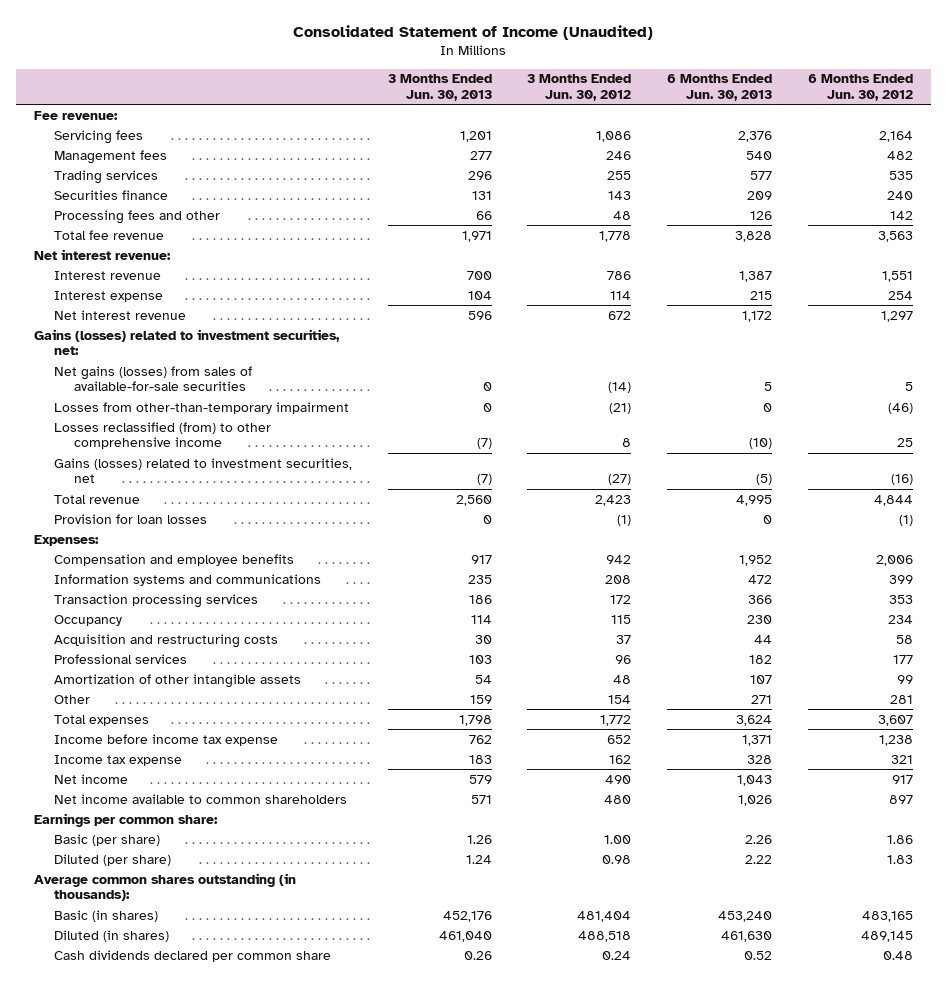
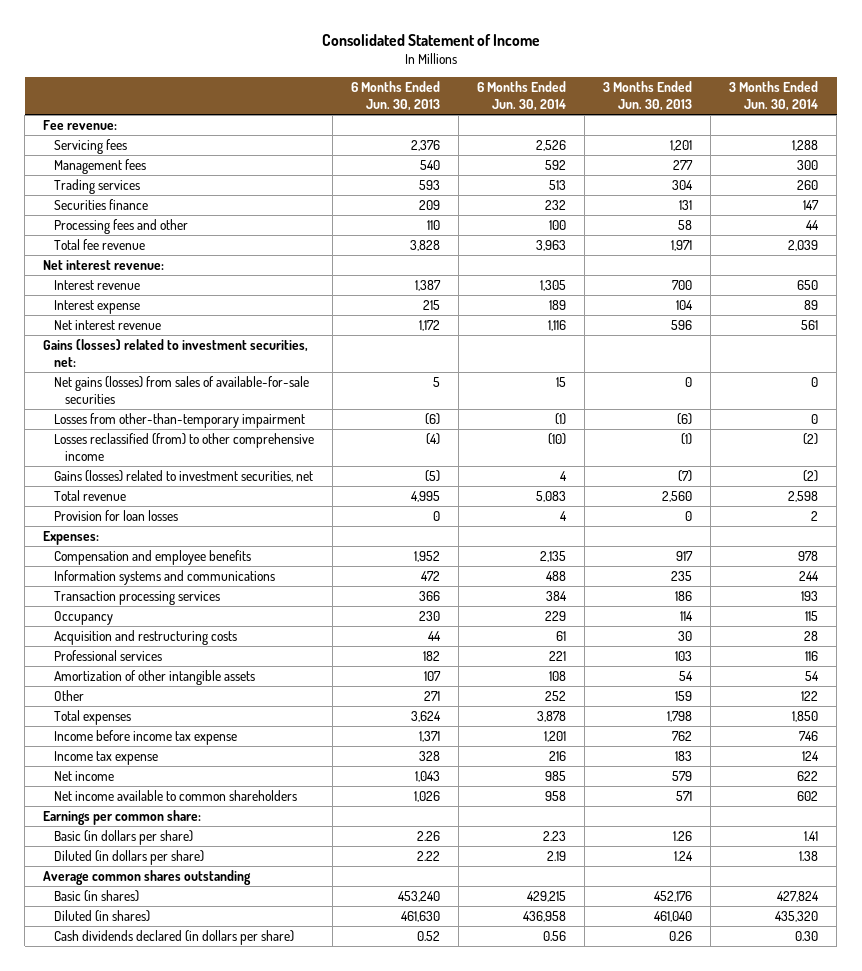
[293,24,654,40] Consolidated Statement of Income (Unaudited) -> [321,33,540,46] Consolidated Statement of Income
[527,74,632,101] 3 Months Ended Jun. 30, 2012 -> none
[807,74,913,101] 6 Months Ended Jun. 30, 2012 -> none
none -> [477,81,567,112] 6 Months Ended Jun. 30, 2014
none -> [729,81,819,112] 3 Months Ended Jun. 30, 2014
[467,170,492,180] 296 -> [672,180,694,191] 304
[750,170,773,180] 577 -> [419,180,441,191] 593
[475,210,492,220] 66 -> [678,220,693,231] 58
[750,210,773,220] 126 -> [427,220,441,231] 110
[482,402,492,412] 0 -> [677,413,693,426] (6)
[763,402,773,412] 0 -> [425,413,441,426] (6)
[476,438,492,450] (7) -> [681,433,693,446] (1)
[749,438,773,450] (10) -> [426,433,441,446] (4)
[53,833,160,846] Basic (per share) -> [54,830,194,846] Basic (in dollars per share)
[53,853,171,866] Diluted (per share) -> [54,850,205,866] Diluted (in dollars per share)
[33,872,296,902] Average common shares outstanding (in thousands): -> [43,870,252,886] Average common shares outstanding
[53,949,331,962] Cash dividends declared per common share -> [54,930,295,946] Cash dividends declared (in dollars per share)

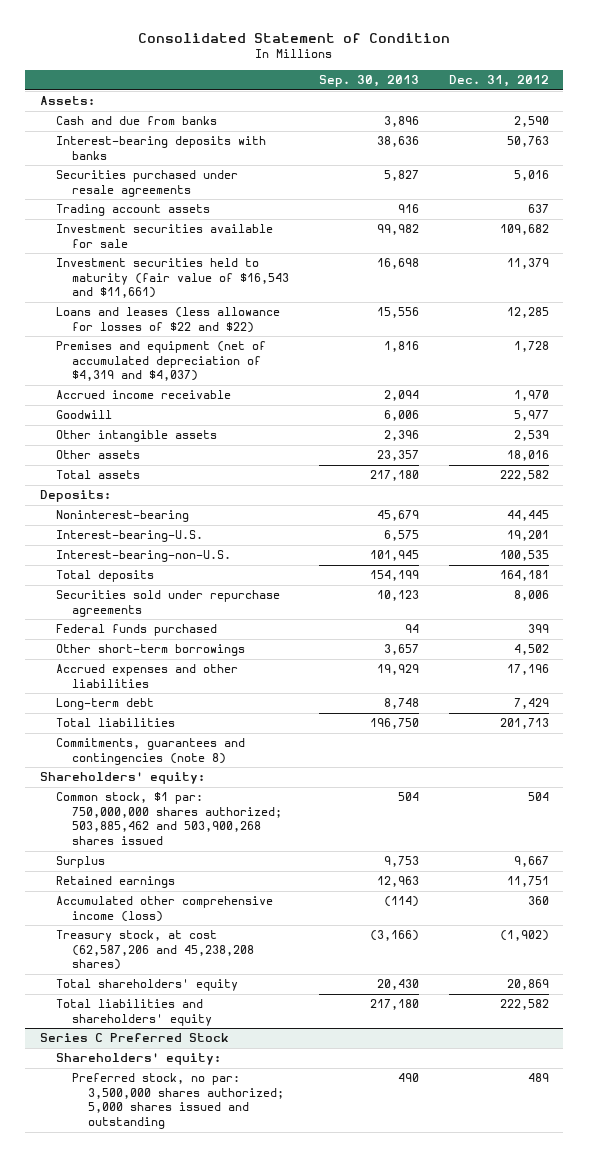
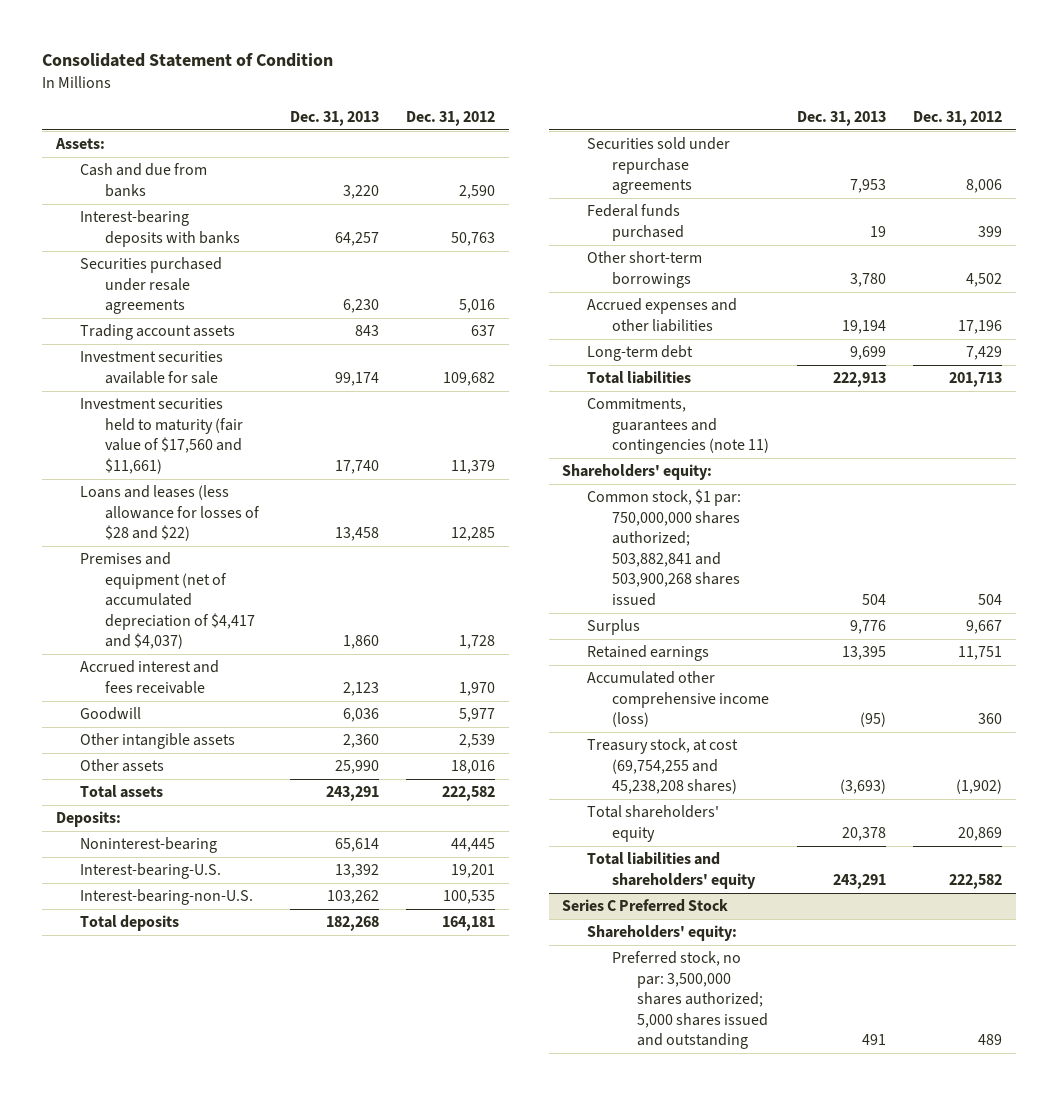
[318,75,419,88] Sep. 30, 2013 -> none
none -> [289,110,379,126] Dec. 31, 2013
[56,258,290,299] Investment securities held to maturity (fair value of $16,543 and $11,661) -> [80,398,244,474] Investment securities held to maturity (fair value of $17,560 and $11,661)
[56,307,281,333] Loans and leases (less allowance for losses of $22 and $22) -> [80,485,261,542] Loans and leases (less allowance for losses of $28 and $22)
[56,341,267,382] Premises and equipment (net of accumulated depreciation of $4,319 and $4,037) -> [80,552,256,650] Premises and equipment (net of accumulated depreciation of $4,417 and $4,037)
[56,390,232,400] Accrued income receivable -> [80,660,220,694] Accrued interest and fees receivable
[56,738,246,765] Commitments, guarantees and contingencies (note 8) -> [587,398,770,455] Commitments, guarantees and contingencies (note 11)
[56,792,283,845] Common stock, $1 par: 750,000,000 shares authorized; 503,885,462 and 503,900,268 shares issued -> [587,489,742,606] Common stock, $1 par: 750,000,000 shares authorized; 503,882,841 and 503,900,268 shares issued
[56,930,255,971] Treasury stock, at cost (62,587,206 and 45,238,208 shares) -> [587,738,739,795] Treasury stock, at cost (69,754,255 and 45,238,208 shares)

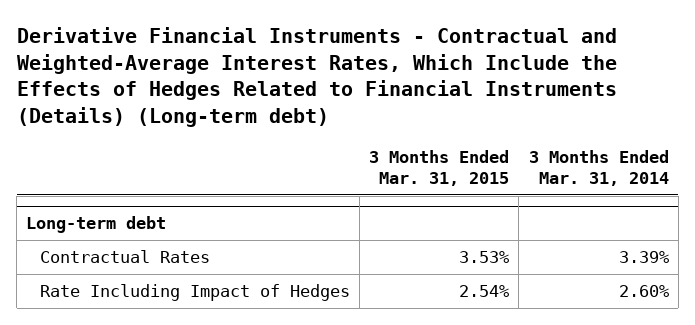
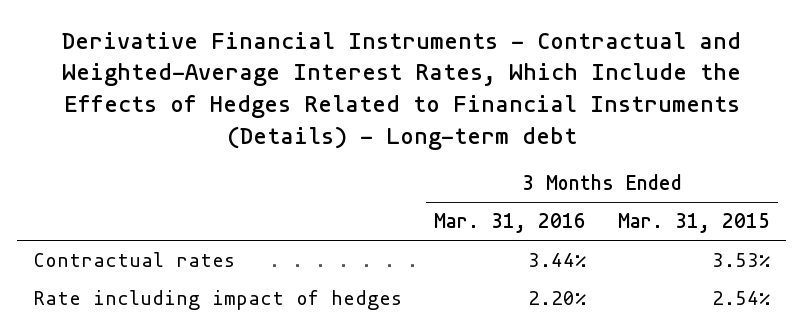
[16,27,617,128] Derivative Financial Instruments - Contractual and Weighted-Average Interest Rates, Which Include the Effects of Hedges Related to Financial Instruments (Details) (Long-term debt) -> [61,31,741,150] Derivative Financial Instruments - Contractual and Weighted-Average Interest Rates, Which Include the Effects of Hedges Related to Financial Instruments (Details) - Long-term debt
[528,150,669,187] 3 Months Ended Mar. 31, 2014 -> none
none -> [434,213,587,234] Mar. 31, 2016
[26,216,167,234] Long-term debt -> none
[39,250,210,264] Contractual Rates -> [33,252,236,268] Contractual rates
[39,284,350,302] Rate Including Impact of Hedges -> [33,290,403,311] Rate including impact of hedges

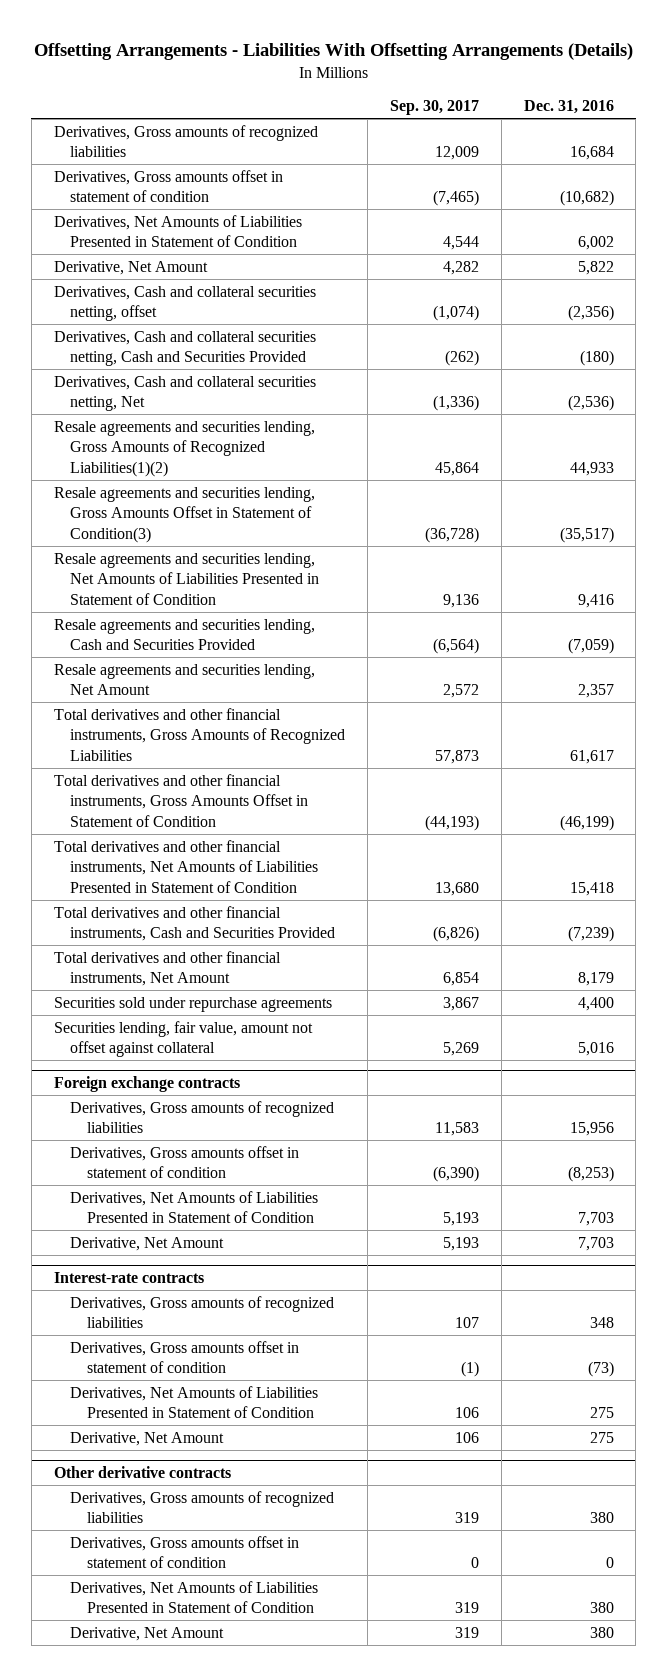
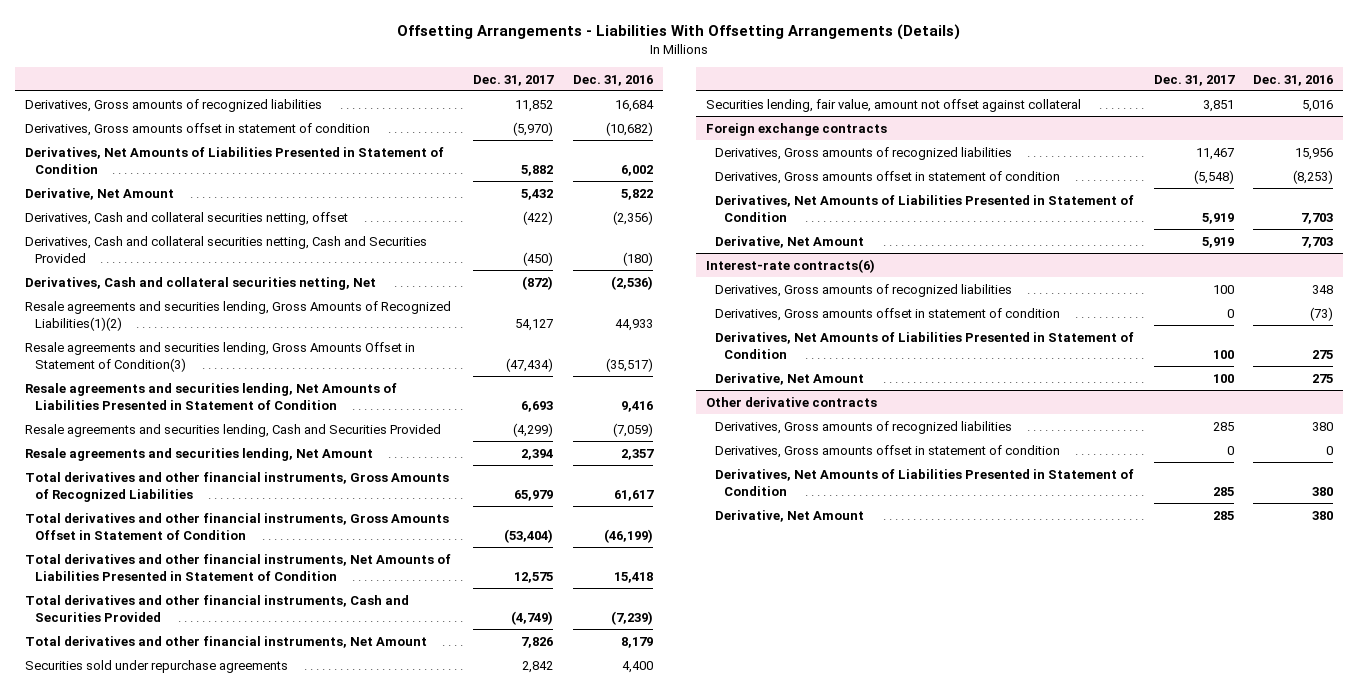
[390,100,480,116] Sep. 30, 2017 -> none
none -> [473,74,555,86] Dec. 31, 2017
[53,1271,204,1283] Interest-rate contracts -> [705,258,875,273] Interest-rate contracts(6)

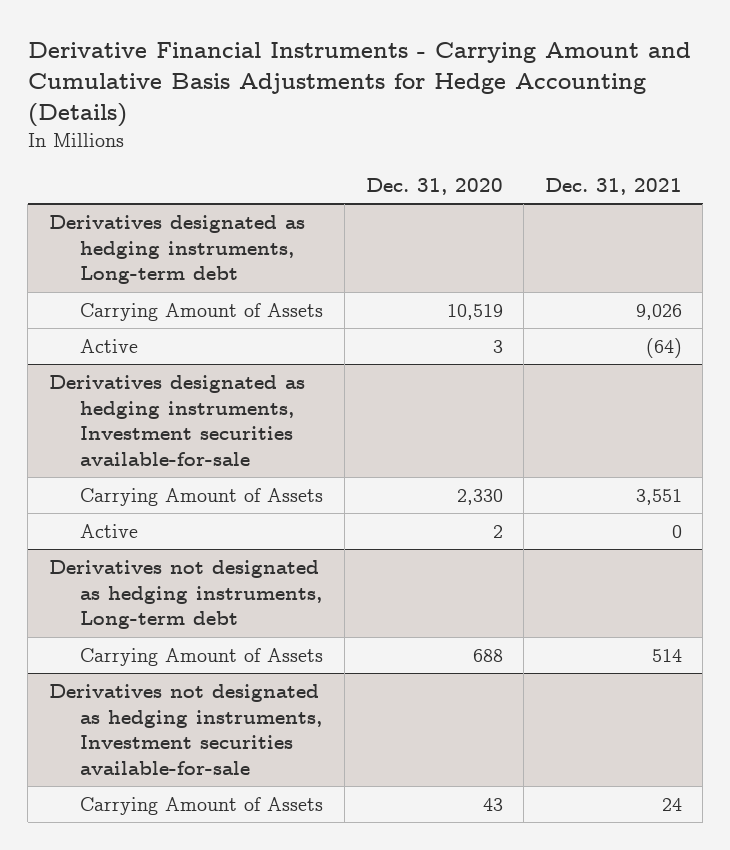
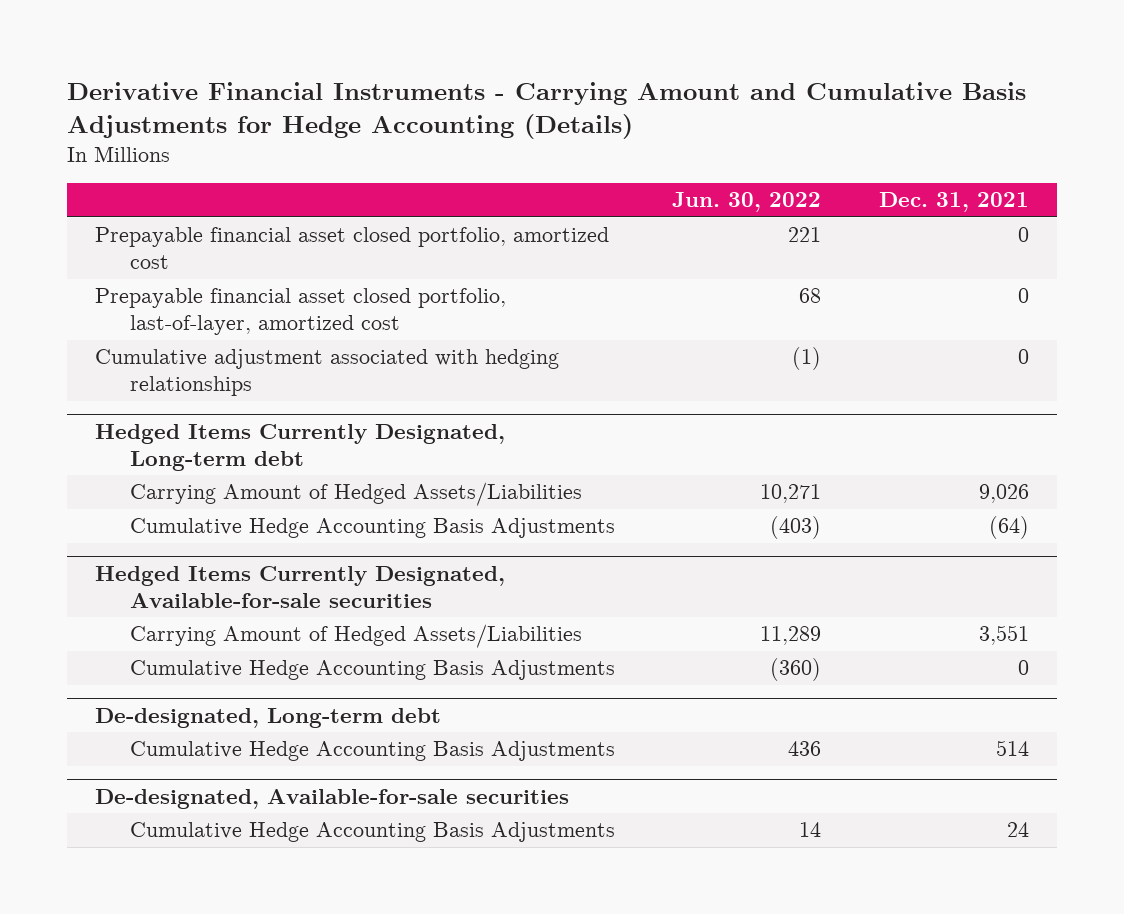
[365,177,503,195] Dec. 31, 2020 -> none
none -> [672,192,822,213] Jun. 30, 2022
[48,215,305,285] Derivatives designated as hedging instruments, Long-term debt -> none
[48,375,305,466] Derivatives designated as hedging instruments, Investment securities available-for-sale -> none
[48,560,323,630] Derivatives not designated as hedging instruments, Long-term debt -> none
[48,684,323,775] Derivatives not designated as hedging instruments, Investment securities available-for-sale -> none
[80,797,324,816] Carrying Amount of Assets -> none
none -> [95,227,610,270] Prepayable financial asset closed portfolio, amortized cost
none -> [95,288,507,336] Prepayable financial asset closed portfolio, last-of-layer, amortized cost
none -> [95,349,560,397] Cumulative adjustment associated with hedging relationships
none -> [95,423,506,471] Hedged Items Currently Designated, Long-term debt
[80,303,324,322] Carrying Amount of Assets -> [129,482,582,507] Carrying Amount of Hedged Assets/Liabilities
[80,339,139,354] Active -> [129,518,615,539] Cumulative Hedge Accounting Basis Adjustments
none -> [95,565,506,608] Hedged Items Currently Designated, Available-for-sale securities
[80,488,324,507] Carrying Amount of Assets -> [129,624,582,649] Carrying Amount of Hedged Assets/Liabilities
[80,524,139,539] Active -> [129,660,615,681] Cumulative Hedge Accounting Basis Adjustments
none -> [95,707,442,728] De-designated, Long-term debt
[80,648,324,667] Carrying Amount of Assets -> [129,741,615,762] Cumulative Hedge Accounting Basis Adjustments
none -> [95,788,570,809] De-designated, Available-for-sale securities
none -> [129,822,615,843] Cumulative Hedge Accounting Basis Adjustments

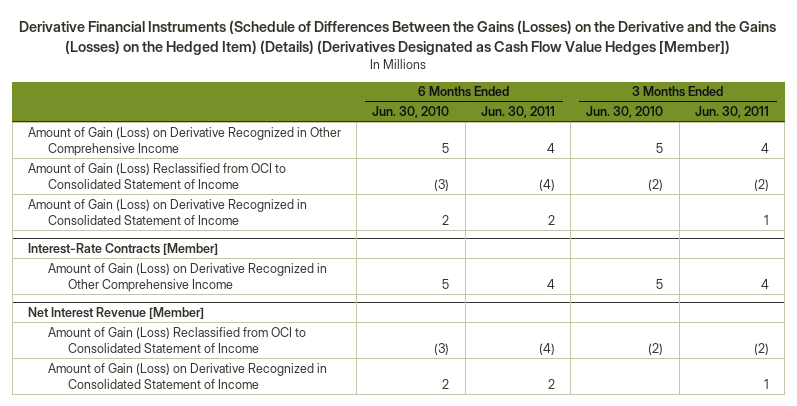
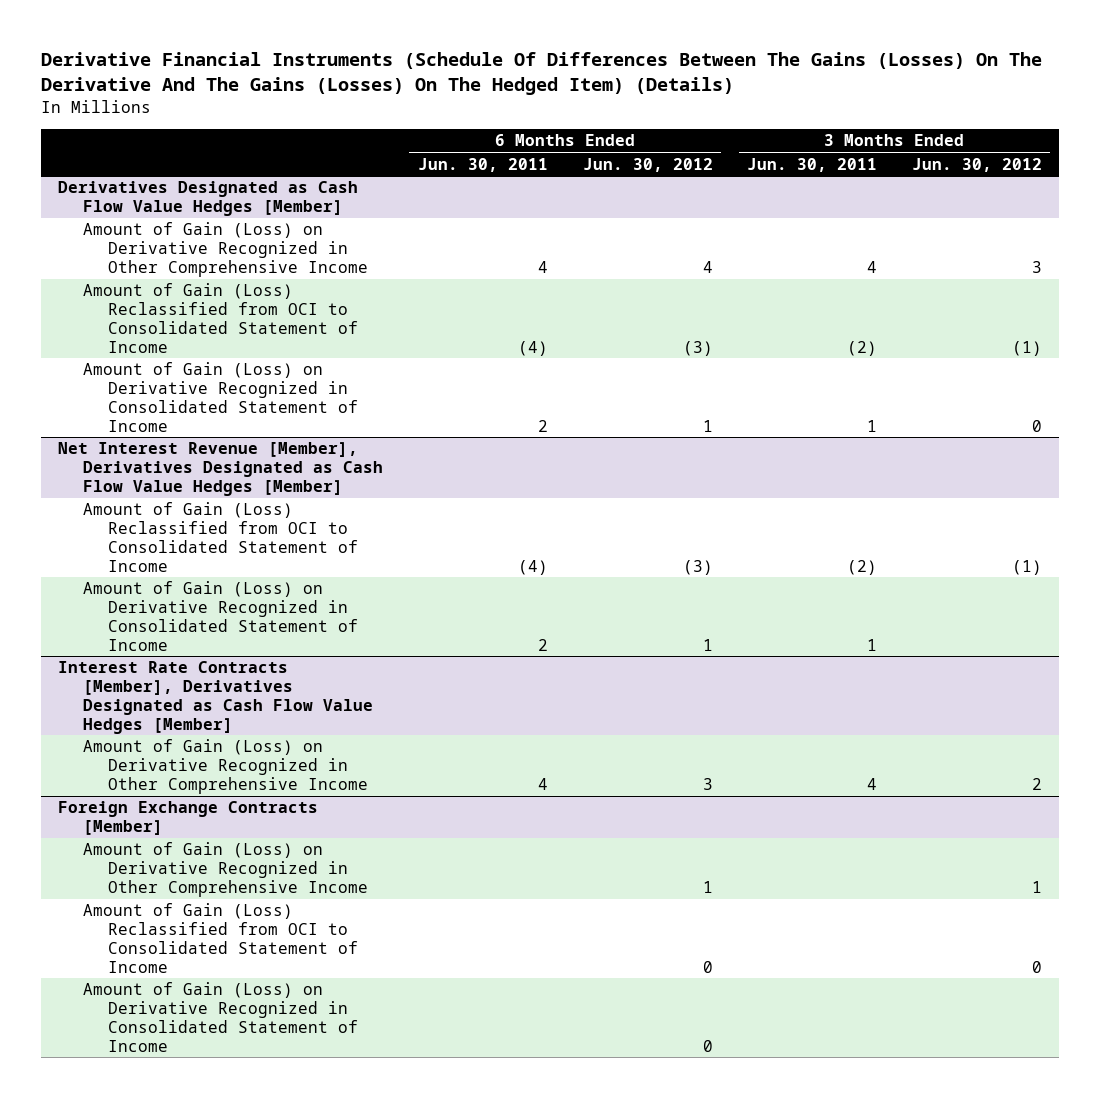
[19,19,777,55] Derivative Financial Instruments (Schedule of Differences Between the Gains (Losses) on the Derivative and the Gains (Losses) on the Hedged Item) (Details) (Derivatives Designated as Cash Flow Value Hedges [Member]) -> [41,52,1043,96] Derivative Financial Instruments (Schedule Of Differences Between The Gains (Losses) On The Derivative And The Gains (Losses) On The Hedged Item) (Details)
[372,106,450,119] Jun. 30, 2010 -> none
[586,106,664,119] Jun. 30, 2010 -> none
none -> [582,157,713,172] Jun. 30, 2012
none -> [911,157,1042,172] Jun. 30, 2012
none -> [58,181,359,217] Derivatives Designated as Cash Flow Value Hedges [Member]
[27,242,218,255] Interest-Rate Contracts [Member] -> none
[47,262,327,292] Amount of Gain (Loss) on Derivative Recognized in Other Comprehensive Income -> none
[27,306,204,319] Net Interest Revenue [Member] -> none
none -> [58,442,384,496] Net Interest Revenue [Member], Derivatives Designated as Cash Flow Value Hedges [Member]
none -> [58,661,374,734] Interest Rate Contracts [Member], Derivatives Designated as Cash Flow Value Hedges [Member]
none -> [83,739,369,794] Amount of Gain (Loss) on Derivative Recognized in Other Comprehensive Income
none -> [58,801,319,836] Foreign Exchange Contracts [Member]
none -> [83,842,369,897] Amount of Gain (Loss) on Derivative Recognized in Other Comprehensive Income
none -> [83,903,359,973] Amount of Gain (Loss) Reclassified from OCI to Consolidated Statement of Income
none -> [83,982,359,1052] Amount of Gain (Loss) on Derivative Recognized in Consolidated Statement of Income

